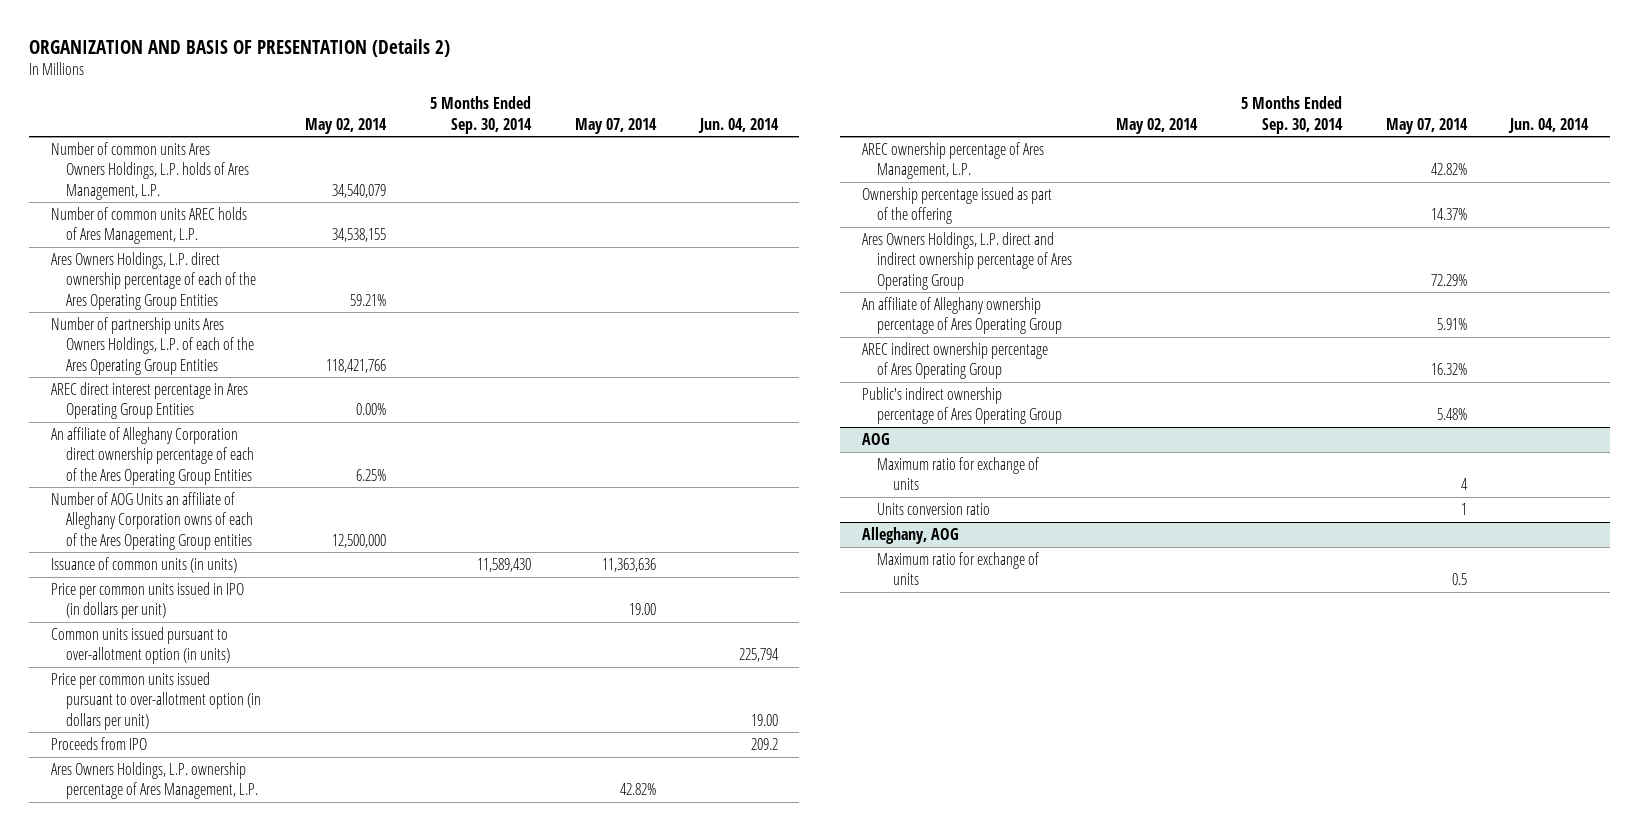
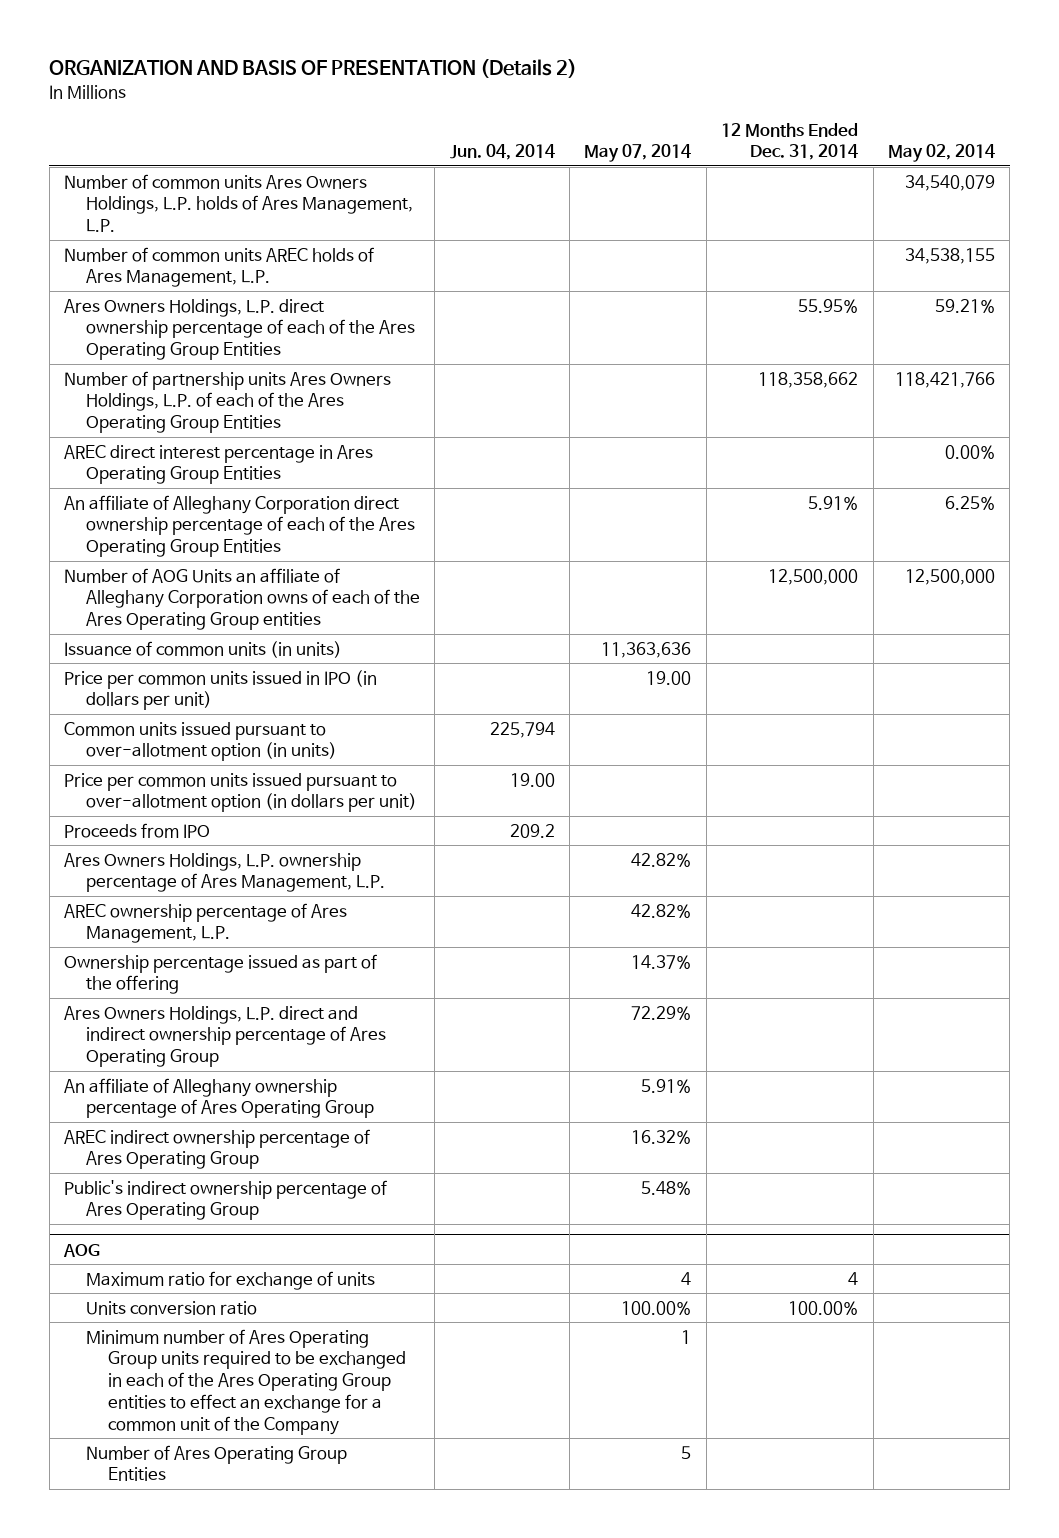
[429,96,532,134] 5 Months Ended Sep. 30, 2014 -> none
none -> [721,122,859,161] 12 Months Ended Dec. 31, 2014
[861,527,959,545] Alleghany, AOG -> none
[877,552,1040,586] Maximum ratio for exchange of units -> none
[1460,503,1467,516] 1 -> [621,1300,692,1315] 100.00%
none -> [85,1328,406,1435] Minimum number of Ares Operating Group units required to be exchanged in each of the Ares Operating Group entities to effect an exchange for a common unit of the Company
none -> [85,1444,347,1482] Number of Ares Operating Group Entities

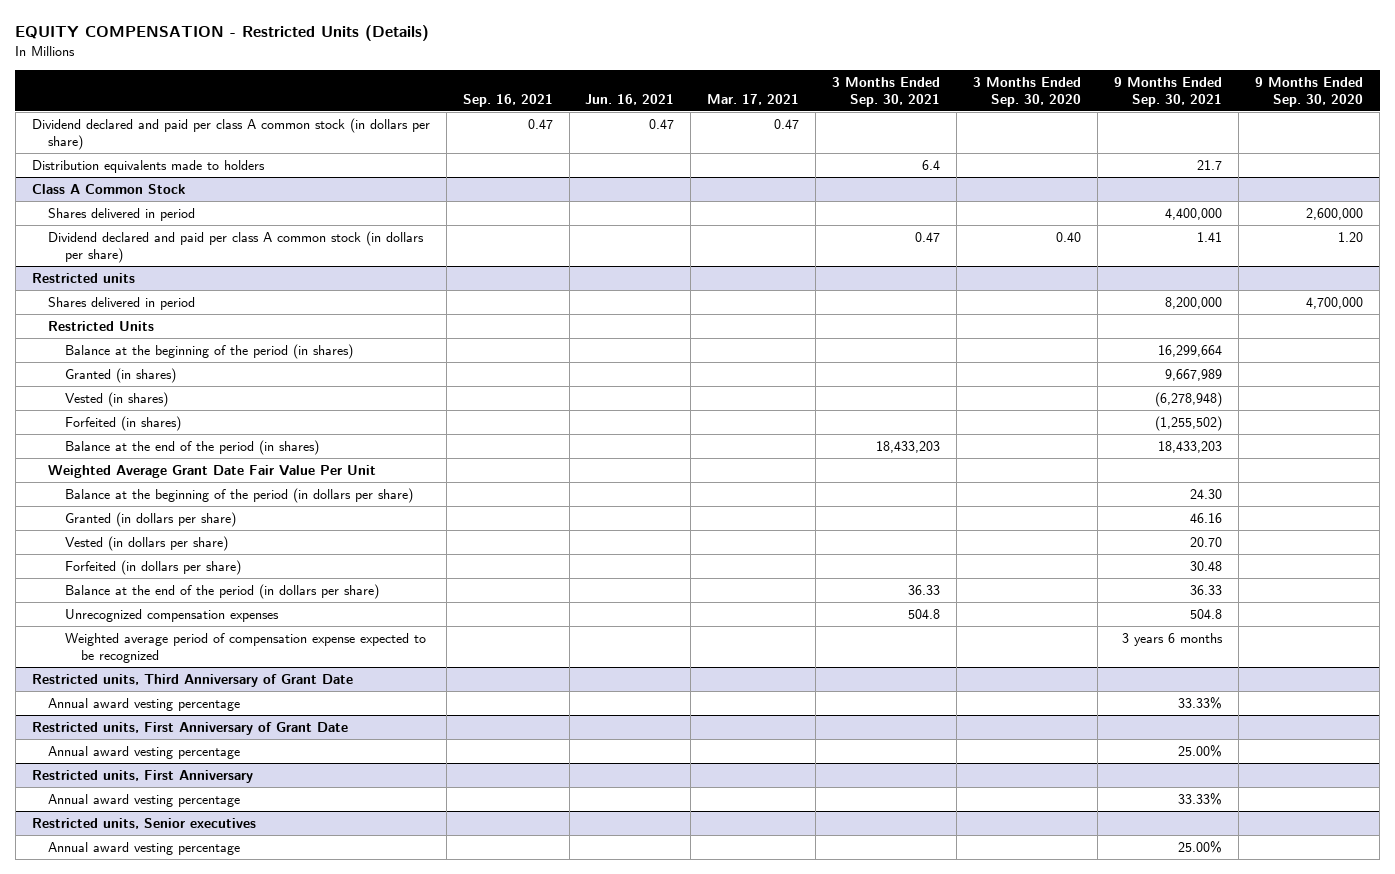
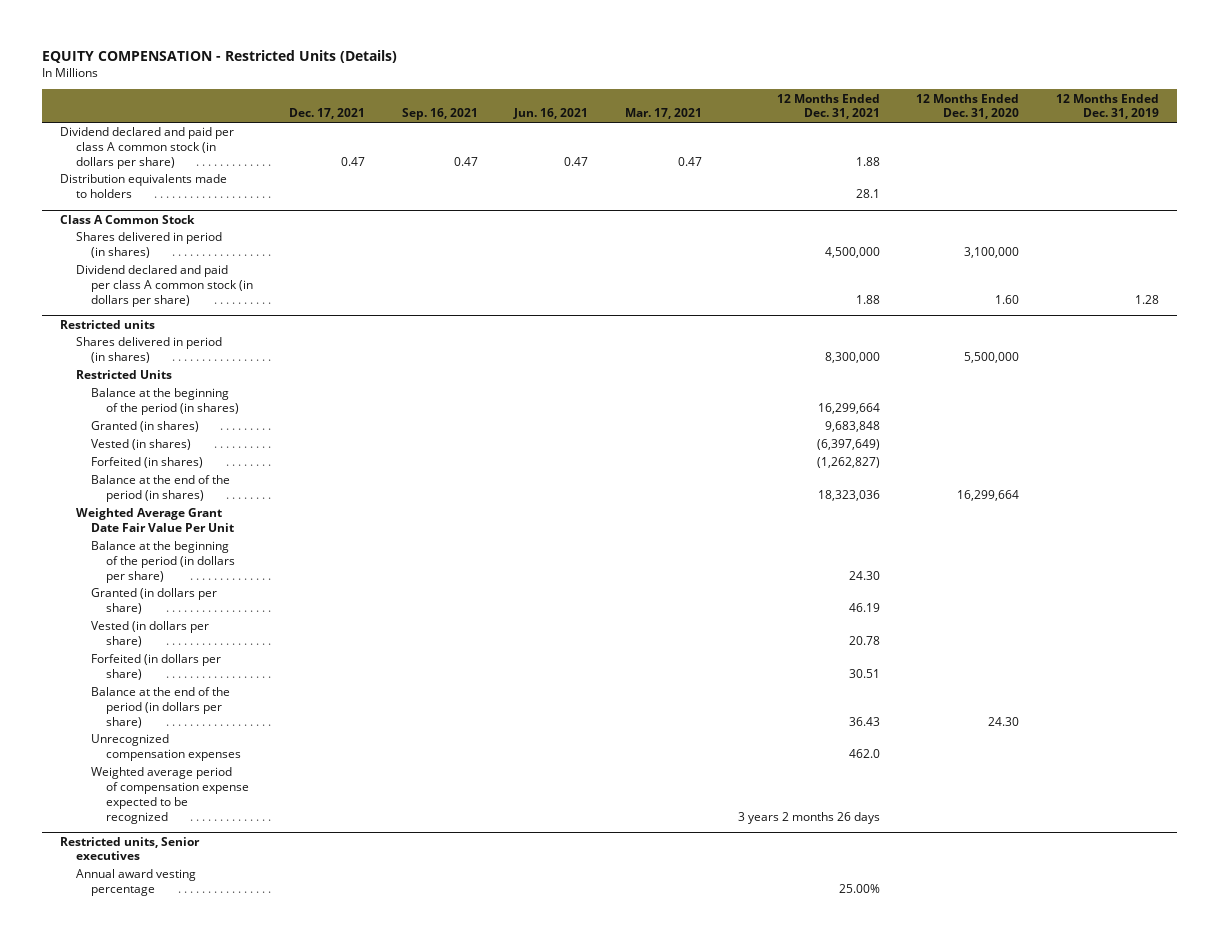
[832,76,941,107] 3 Months Ended Sep. 30, 2021 -> none
[973,76,1082,107] 3 Months Ended Sep. 30, 2020 -> none
[1114,76,1223,107] 9 Months Ended Sep. 30, 2021 -> none
[1255,76,1364,107] 9 Months Ended Sep. 30, 2020 -> none
none -> [289,108,366,120] Dec. 17, 2021
none -> [776,93,880,120] 12 Months Ended Dec. 31, 2021
none -> [916,93,1020,120] 12 Months Ended Dec. 31, 2020
none -> [1055,93,1159,120] 12 Months Ended Dec. 31, 2019
[48,207,196,221] Shares delivered in period -> [75,232,222,259] Shares delivered in period (in shares)
[48,296,196,310] Shares delivered in period -> [75,337,222,364] Shares delivered in period (in shares)
[31,673,353,687] Restricted units, Third Anniversary of Grant Date -> none
[48,697,241,711] Annual award vesting percentage -> none
[31,721,348,735] Restricted units, First Anniversary of Grant Date -> none
[48,745,241,759] Annual award vesting percentage -> none
[31,769,253,783] Restricted units, First Anniversary -> none
[48,793,241,807] Annual award vesting percentage -> none

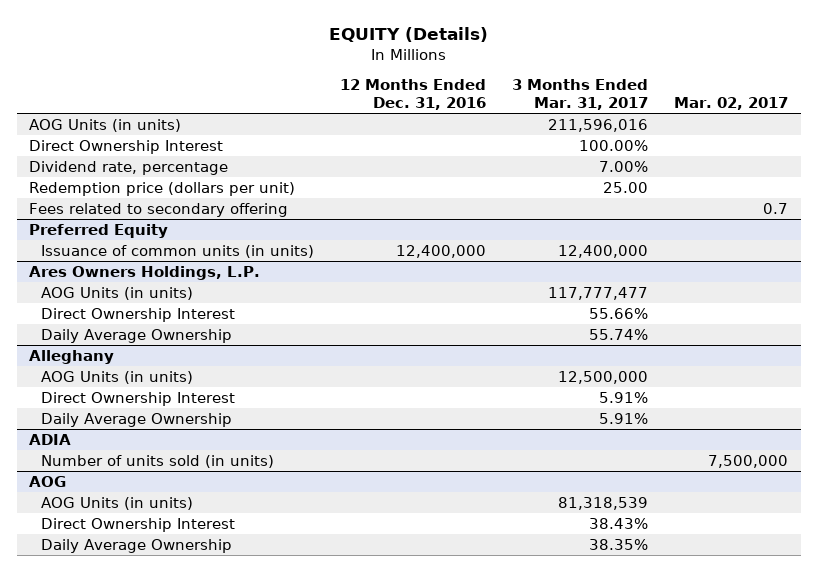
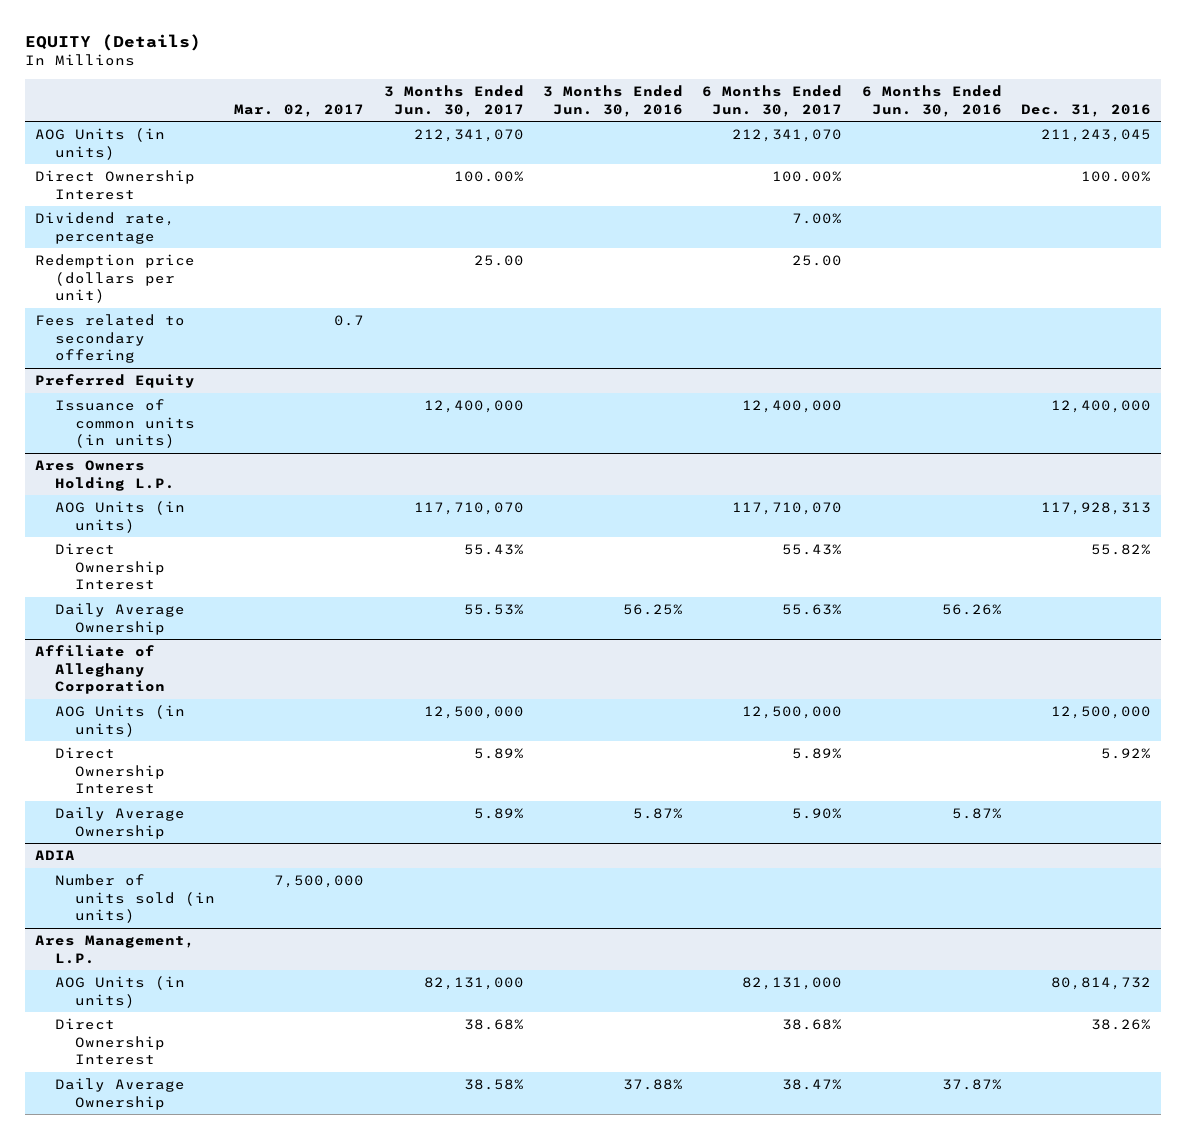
[340,79,487,111] 12 Months Ended Dec. 31, 2016 -> none
[511,79,648,111] 3 Months Ended Mar. 31, 2017 -> none
none -> [383,84,524,117] 3 Months Ended Jun. 30, 2017
none -> [542,84,683,117] 3 Months Ended Jun. 30, 2016
none -> [702,84,843,117] 6 Months Ended Jun. 30, 2017
none -> [861,84,1002,117] 6 Months Ended Jun. 30, 2016
none -> [1021,103,1152,117] Dec. 31, 2016
[29,266,261,281] Ares Owners Holdings, L.P. -> [35,460,175,491] Ares Owners Holding L.P.
[29,350,115,365] Alleghany -> [35,645,165,695] Affiliate of Alleghany Corporation
[29,476,67,488] AOG -> [35,935,196,964] Ares Management, L.P.

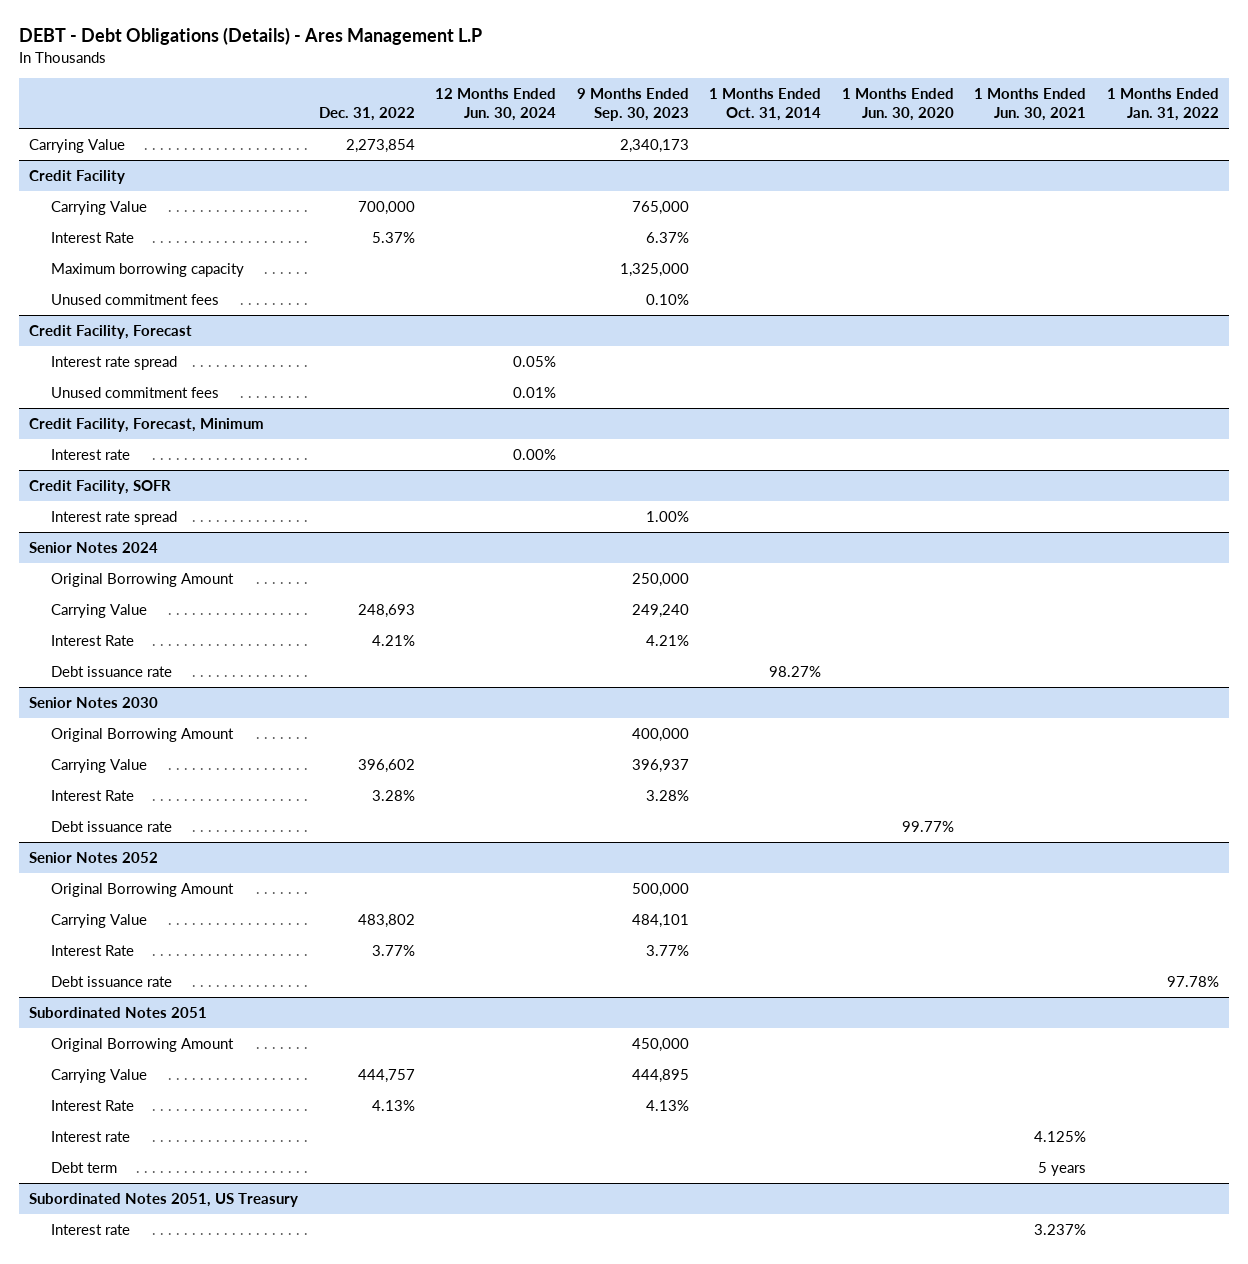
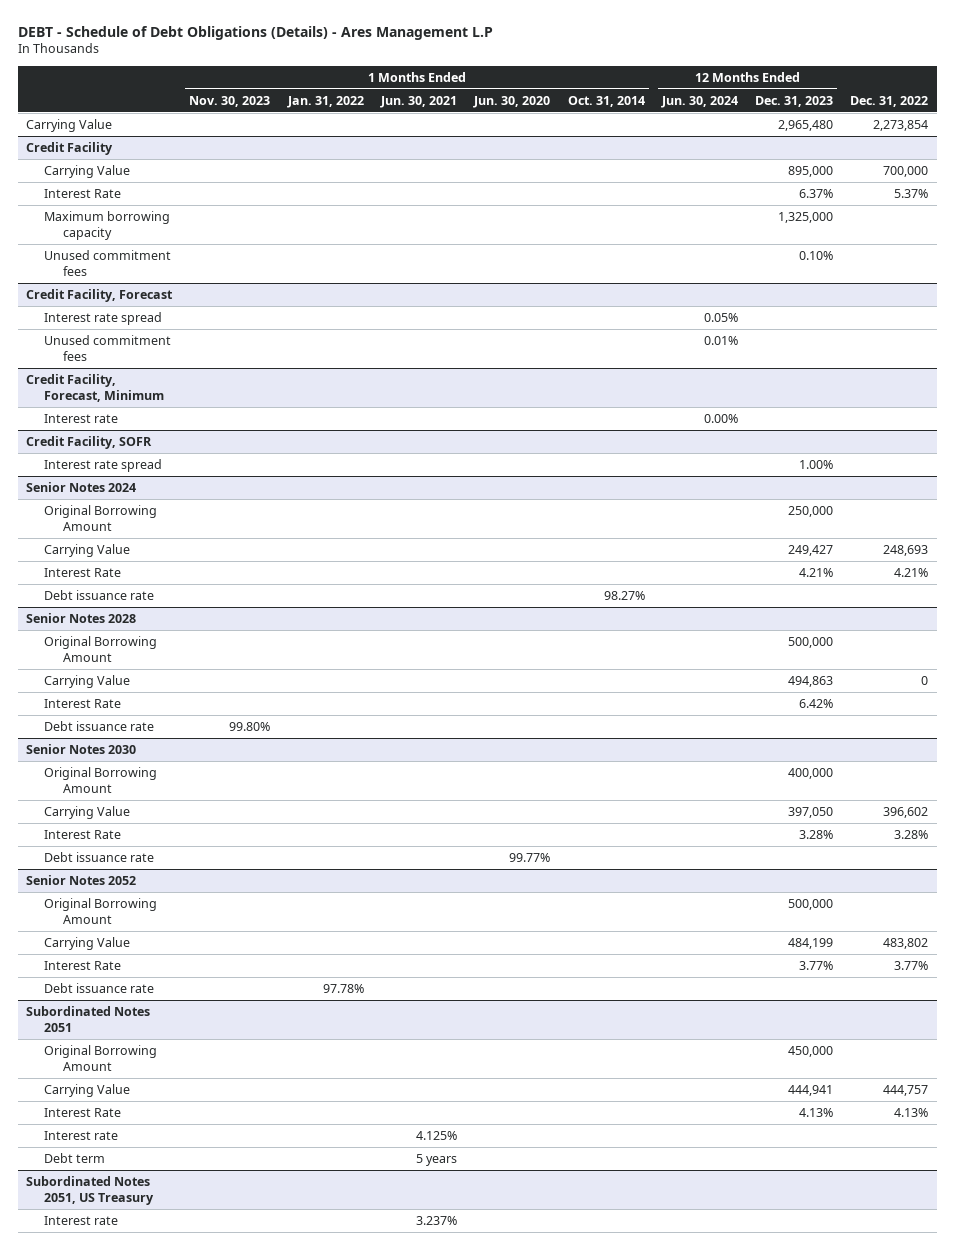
[18,27,482,46] DEBT - Debt Obligations (Details) - Ares Management L.P -> [17,25,493,40] DEBT - Schedule of Debt Obligations (Details) - Ares Management L.P
[576,87,689,122] 9 Months Ended Sep. 30, 2023 -> none
none -> [189,95,271,107] Nov. 30, 2023
none -> [755,95,834,107] Dec. 31, 2023
none -> [26,612,137,623] Senior Notes 2028
none -> [44,635,158,662] Original Borrowing Amount
none -> [44,674,131,688] Carrying Value
none -> [44,698,122,708] Interest Rate
none -> [44,720,155,731] Debt issuance rate

